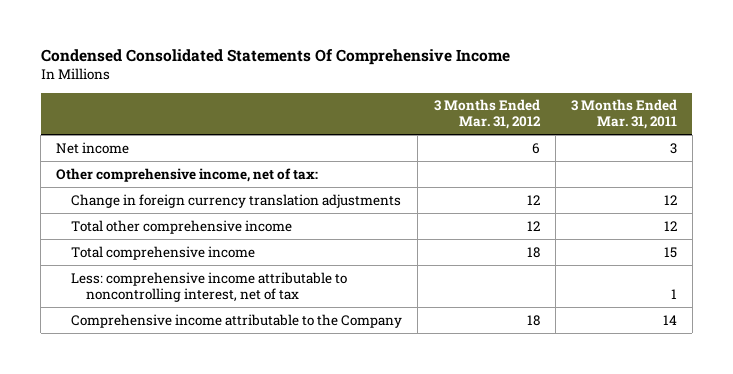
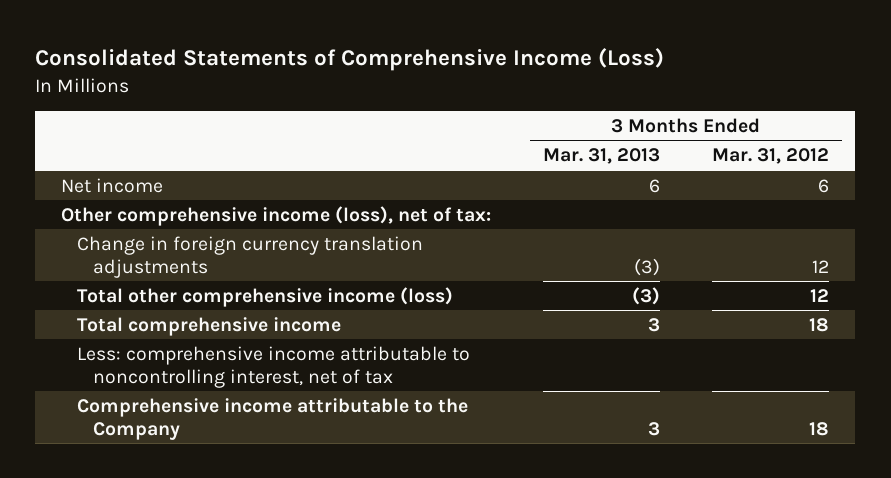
[40,49,510,66] Condensed Consolidated Statements Of Comprehensive Income -> [35,48,665,72] Consolidated Statements of Comprehensive Income (Loss)
[570,99,677,130] 3 Months Ended Mar. 31, 2011 -> none
none -> [543,148,661,165] Mar. 31, 2013
[56,167,319,182] Other comprehensive income, net of tax: -> [61,205,492,226] Other comprehensive income (loss), net of tax:
[71,219,293,234] Total other comprehensive income -> [77,286,454,307] Total other comprehensive income (loss)

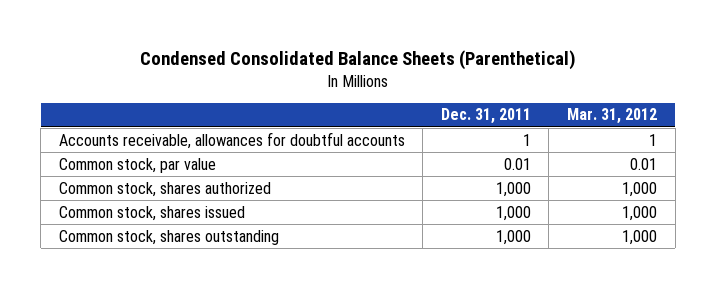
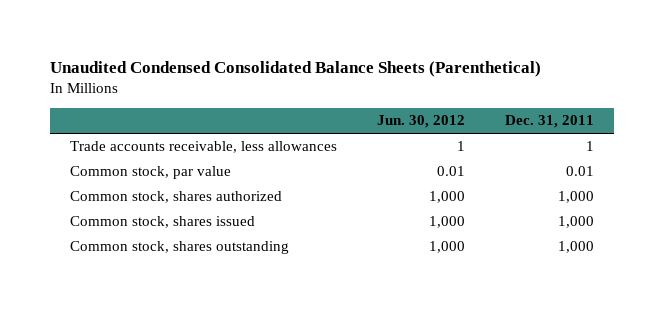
[139,50,576,71] Condensed Consolidated Balance Sheets (Parenthetical) -> [49,61,541,78] Unaudited Condensed Consolidated Balance Sheets (Parenthetical)
[566,108,657,125] Mar. 31, 2012 -> none
none -> [377,115,466,129] Jun. 30, 2012
[58,131,405,149] Accounts receivable, allowances for doubtful accounts -> [69,141,337,154] Trade accounts receivable, less allowances

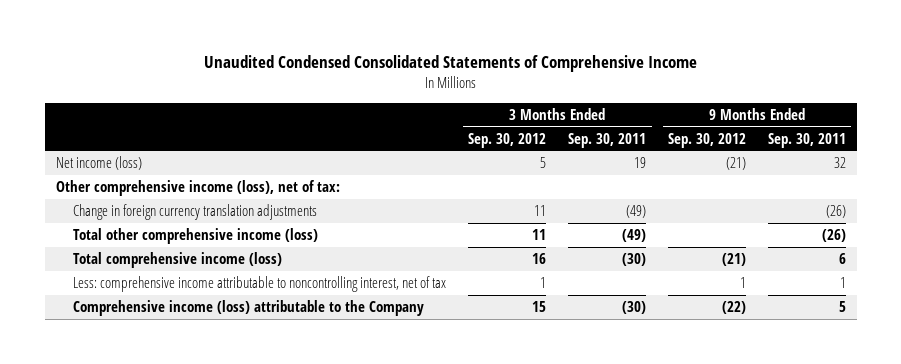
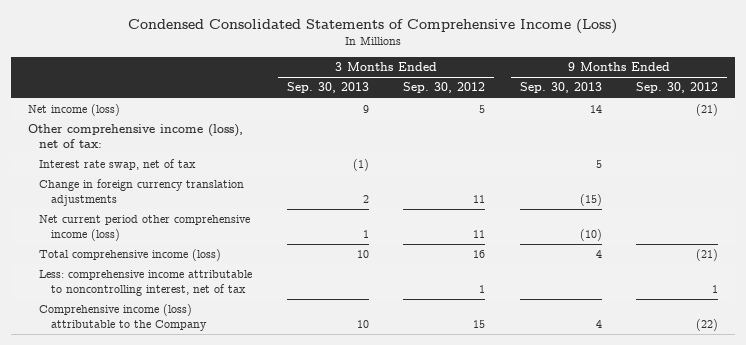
[203,54,697,72] Unaudited Condensed Consolidated Statements of Comprehensive Income -> [128,19,618,35] Condensed Consolidated Statements of Comprehensive Income (Loss)
[568,132,647,148] Sep. 30, 2011 -> none
[767,132,846,148] Sep. 30, 2011 -> none
none -> [286,82,369,94] Sep. 30, 2013
none -> [519,82,602,94] Sep. 30, 2013
none -> [39,159,197,171] Interest rate swap, net of tax
[73,228,319,245] Total other comprehensive income (loss) -> [39,215,251,242] Net current period other comprehensive income (loss)

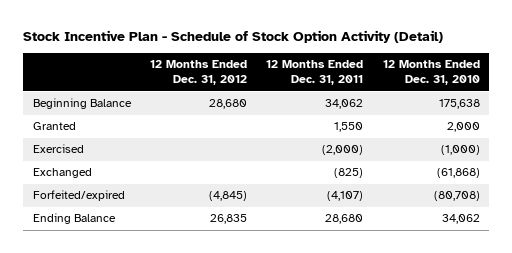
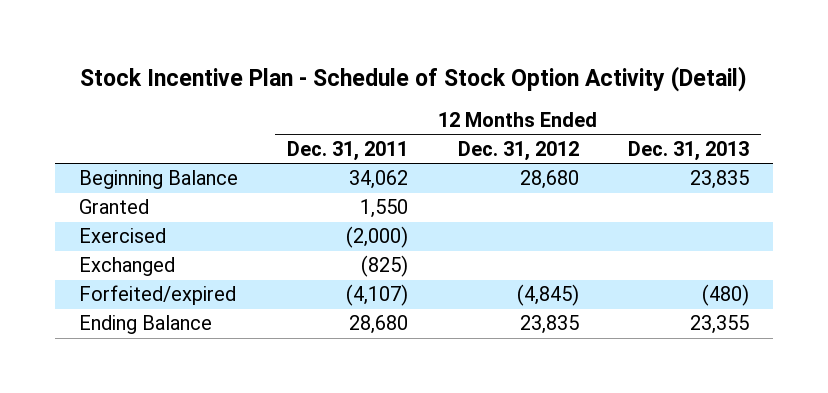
[382,60,480,86] 12 Months Ended Dec. 31, 2010 -> none
none -> [627,140,749,161] Dec. 31, 2013
[209,214,247,225] 26,835 -> [519,315,579,335] 23,835

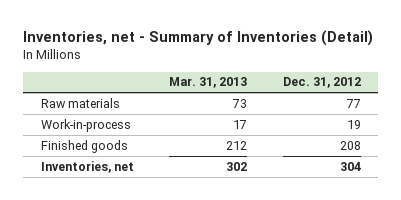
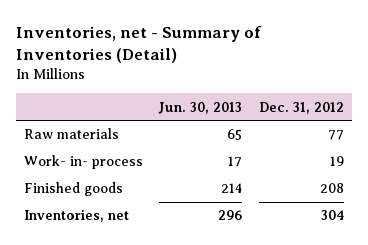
[169,77,248,89] Mar. 31, 2013 -> none
none -> [158,101,243,114] Jun. 30, 2013
[40,118,131,132] Work-in-process -> [24,155,144,170] Work- in- process

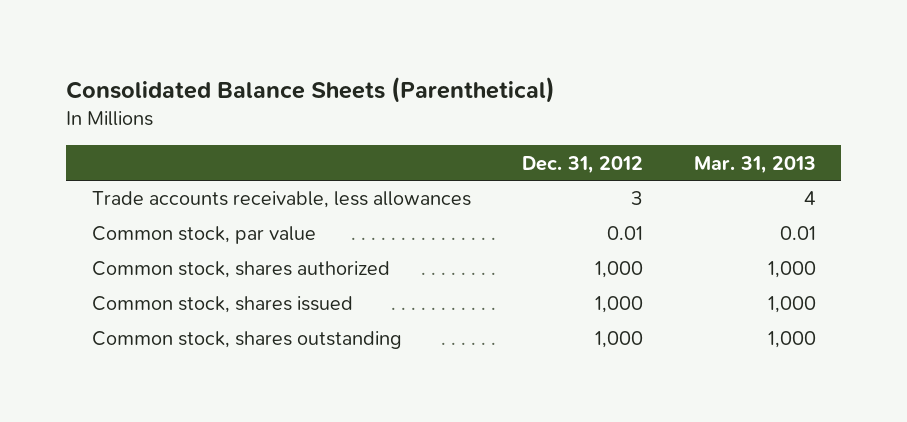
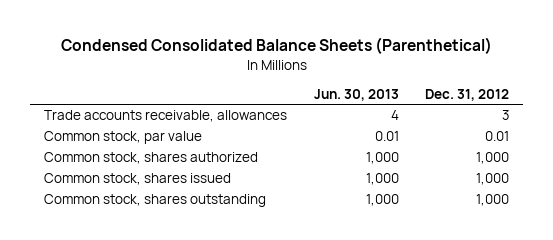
[66,76,556,103] Consolidated Balance Sheets (Parenthetical) -> [60,37,492,55] Condensed Consolidated Balance Sheets (Parenthetical)
[693,155,816,174] Mar. 31, 2013 -> none
none -> [313,88,399,101] Jun. 30, 2013
[91,191,471,209] Trade accounts receivable, less allowances -> [43,110,287,123] Trade accounts receivable, allowances

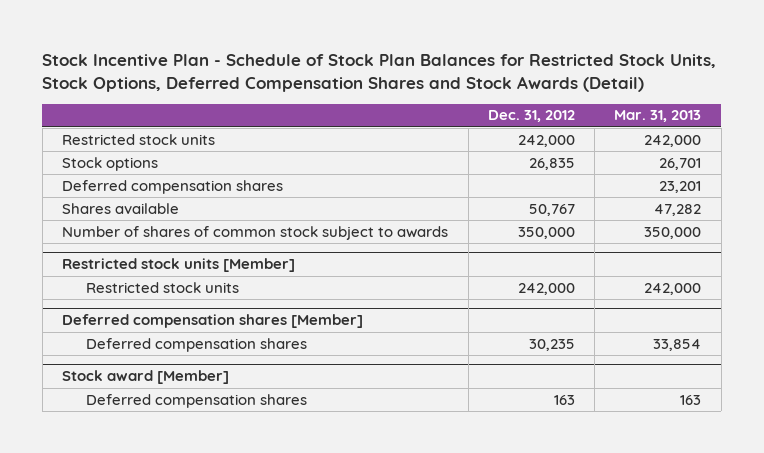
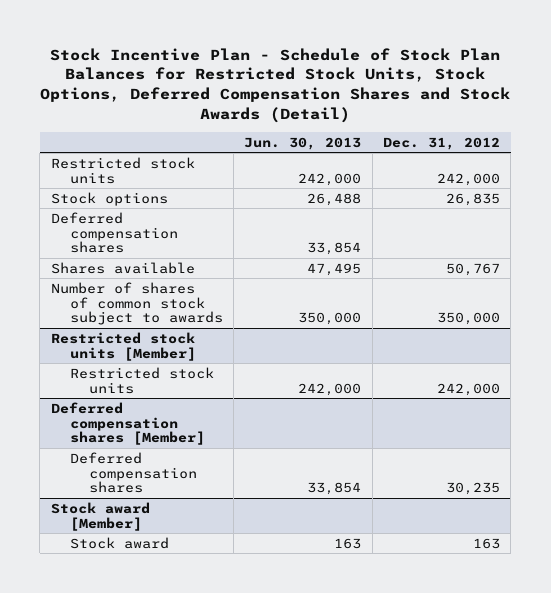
[614,110,702,123] Mar. 31, 2013 -> none
none -> [244,136,362,150] Jun. 30, 2013
[86,393,308,408] Deferred compensation shares -> [69,536,169,549] Stock award

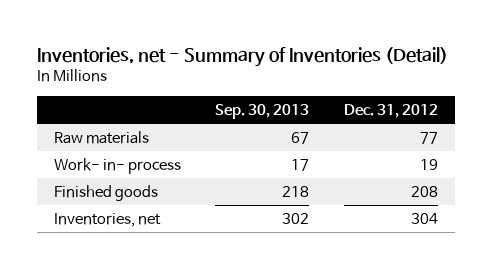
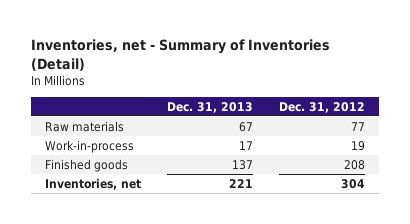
[215,103,310,119] Sep. 30, 2013 -> none
none -> [167,102,254,114] Dec. 31, 2013
[54,158,182,175] Work- in- process -> [44,139,134,153] Work-in-process

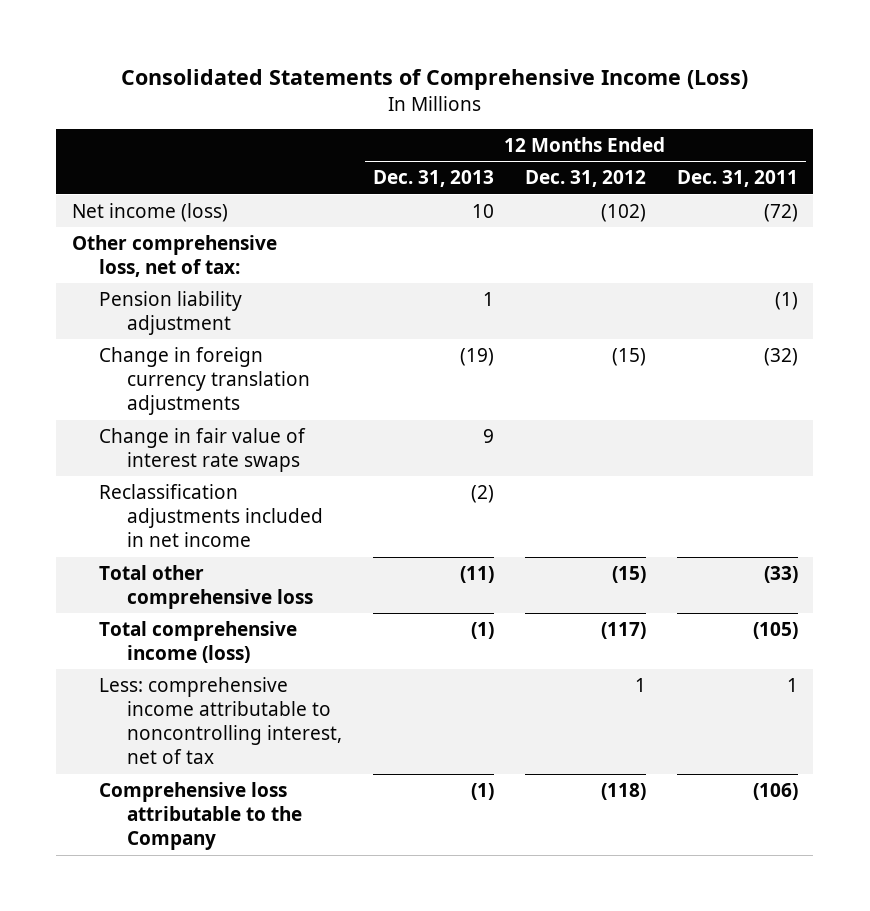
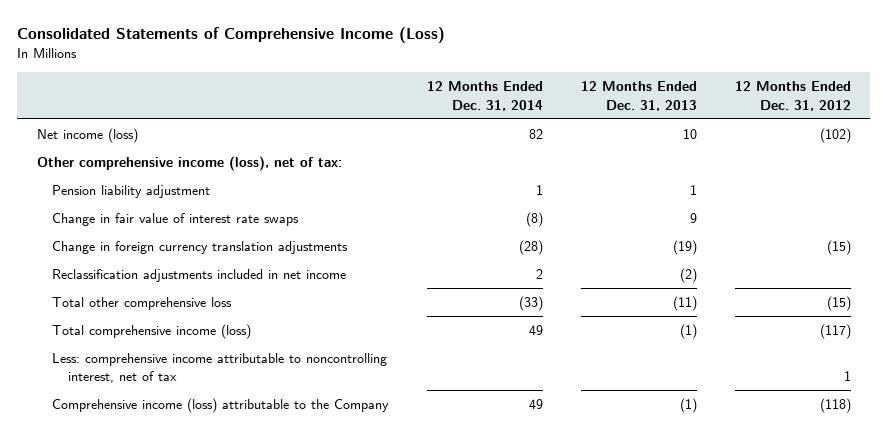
[676,170,798,188] Dec. 31, 2011 -> none
none -> [426,81,543,111] 12 Months Ended Dec. 31, 2014
[71,234,277,278] Other comprehensive loss, net of tax: -> [36,156,342,172] Other comprehensive income (loss), net of tax:
[99,346,310,416] Change in foreign currency translation adjustments -> [52,241,349,255] Change in foreign currency translation adjustments
[99,781,302,851] Comprehensive loss attributable to the Company -> [52,398,390,414] Comprehensive income (loss) attributable to the Company

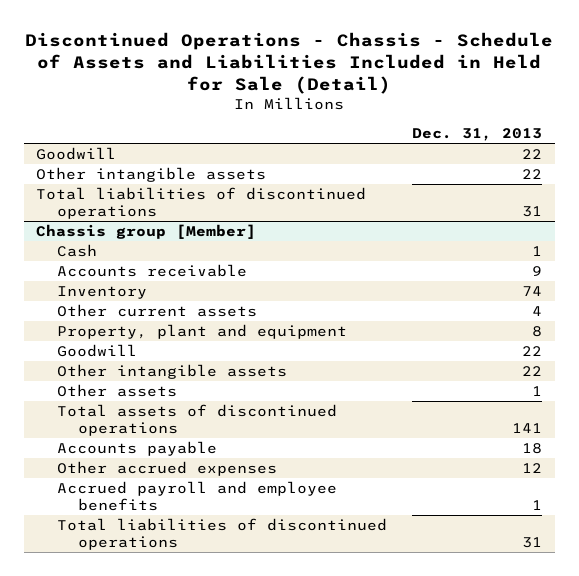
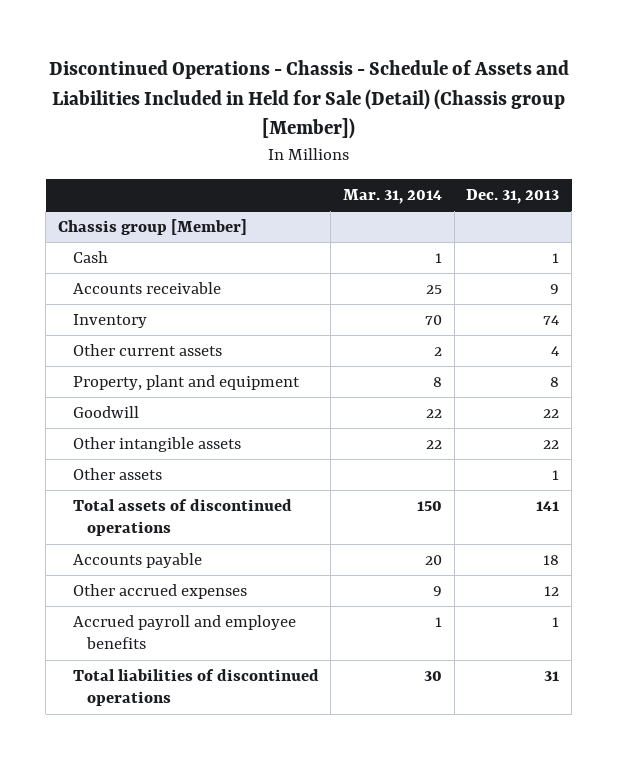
[25,31,554,94] Discontinued Operations - Chassis - Schedule of Assets and Liabilities Included in Held for Sale (Detail) -> [48,60,569,140] Discontinued Operations - Chassis - Schedule of Assets and Liabilities Included in Held for Sale (Detail) (Chassis group [Member])
none -> [342,189,442,205] Mar. 31, 2014
[36,147,117,161] Goodwill -> none
[36,167,267,183] Other intangible assets -> none
[36,187,367,219] Total liabilities of discontinued operations -> none

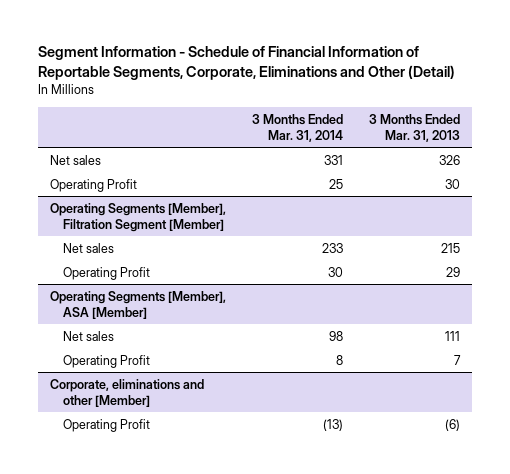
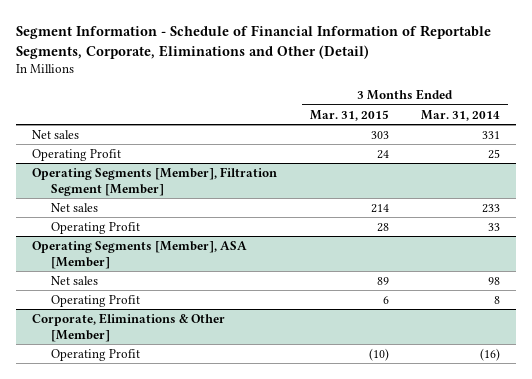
[368,113,460,142] 3 Months Ended Mar. 31, 2013 -> none
none -> [309,109,389,121] Mar. 31, 2015
[327,266,343,277] 30 -> [488,222,501,231] 33
[50,378,205,407] Corporate, eliminations and other [Member] -> [32,312,226,342] Corporate, Eliminations & Other [Member]
[322,418,343,431] (13) -> [480,347,501,361] (16)

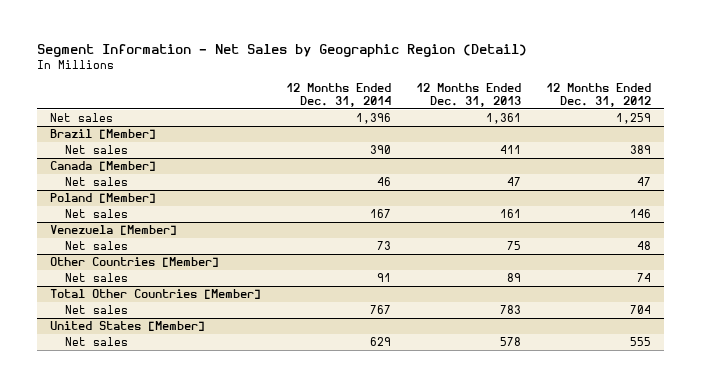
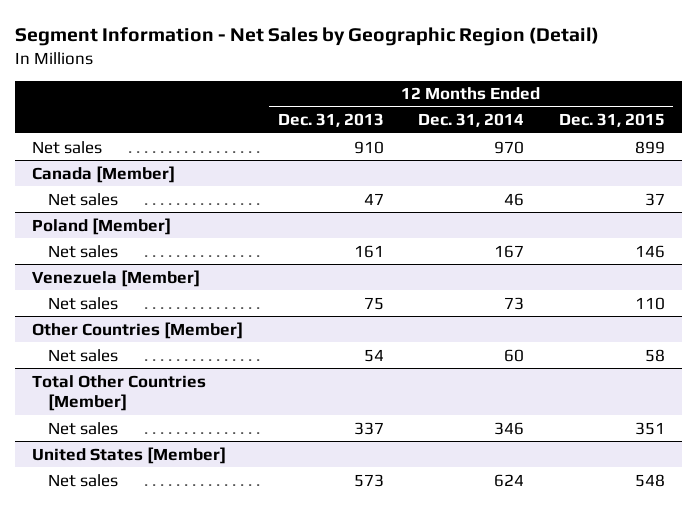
[546,83,652,108] 12 Months Ended Dec. 31, 2012 -> none
none -> [558,113,665,128] Dec. 31, 2015
[49,129,156,140] Brazil [Member] -> none
[65,145,129,155] Net sales -> none
[355,113,391,125] 1,396 -> [494,140,525,154] 970
[486,113,522,125] 1,361 -> [353,140,384,154] 910
[376,273,391,283] 91 -> [504,348,525,362] 60
[507,273,522,283] 89 -> [363,348,384,362] 54
[369,305,391,315] 767 -> [494,421,525,435] 346
[500,305,522,315] 783 -> [353,421,384,435] 337
[369,337,391,347] 629 -> [494,473,525,487] 624
[500,337,522,347] 578 -> [353,473,384,487] 573

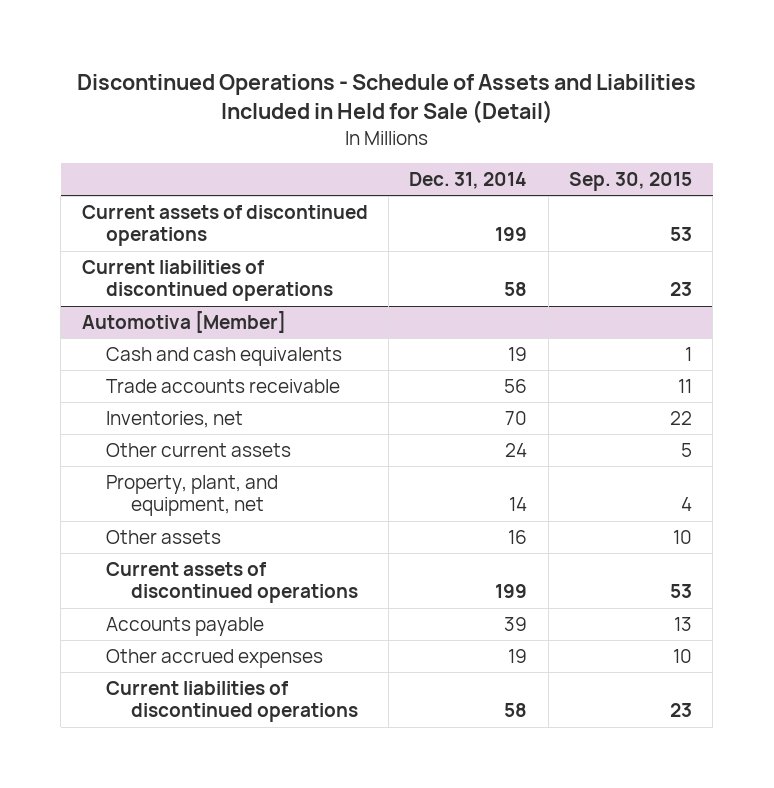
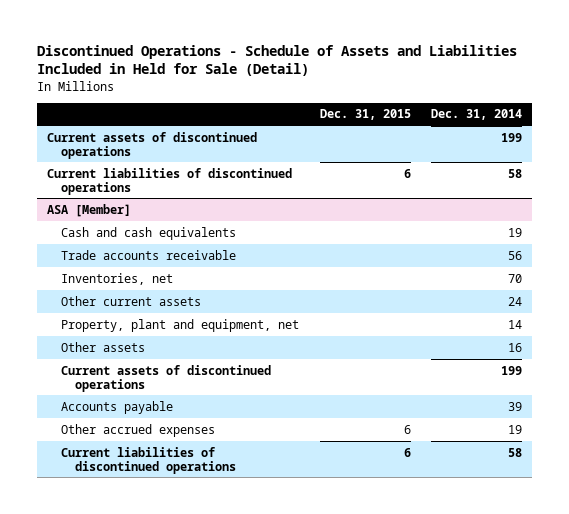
[569,172,693,192] Sep. 30, 2015 -> none
none -> [319,109,411,121] Dec. 31, 2015
[81,310,286,333] Automotiva [Member] -> none
none -> [47,203,132,217] ASA [Member]
[106,474,279,517] Property, plant, and equipment, net -> [61,318,300,332] Property, plant and equipment, net

